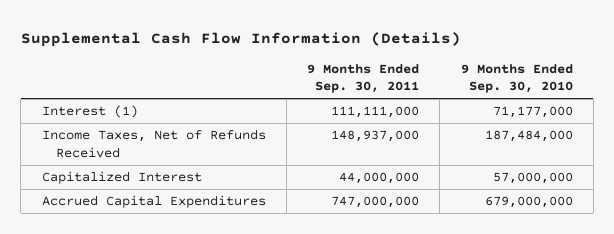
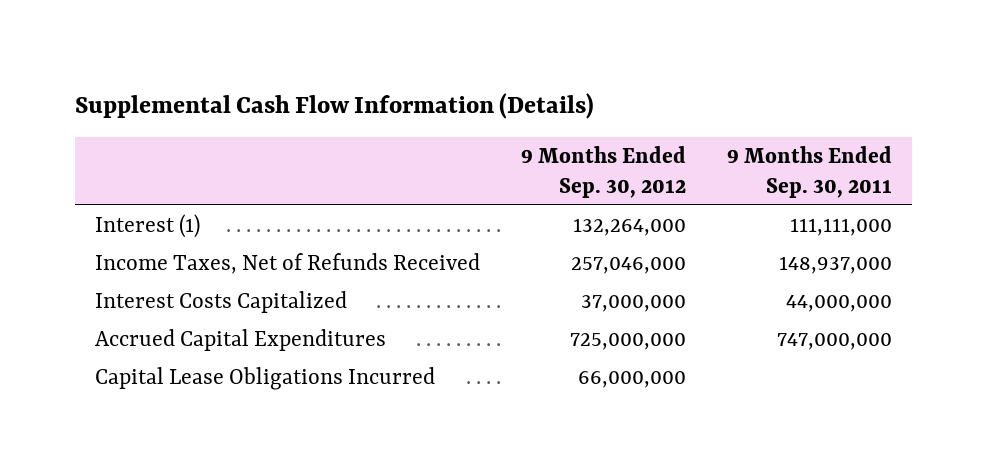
[460,63,573,94] 9 Months Ended Sep. 30, 2010 -> none
none -> [520,146,686,198] 9 Months Ended Sep. 30, 2012
[41,171,202,185] Capitalized Interest -> [95,290,348,313] Interest Costs Capitalized
none -> [95,366,436,390] Capital Lease Obligations Incurred

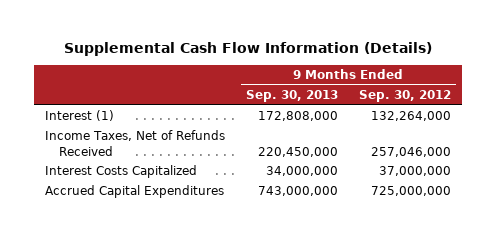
[726,146,892,198] 9 Months Ended Sep. 30, 2011 -> none
none -> [245,90,338,103] Sep. 30, 2013
[95,366,436,390] Capital Lease Obligations Incurred -> none

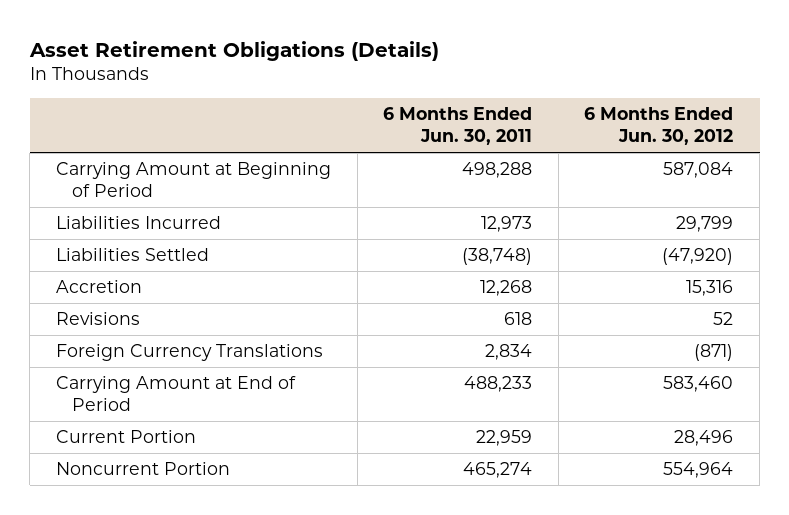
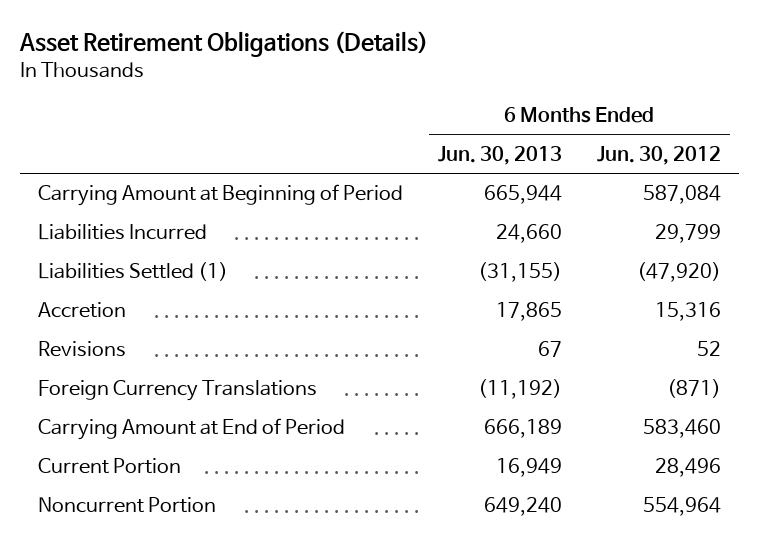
[383,106,533,146] 6 Months Ended Jun. 30, 2011 -> none
none -> [437,146,562,166] Jun. 30, 2013
[55,248,209,262] Liabilities Settled -> [37,262,228,282] Liabilities Settled (1)

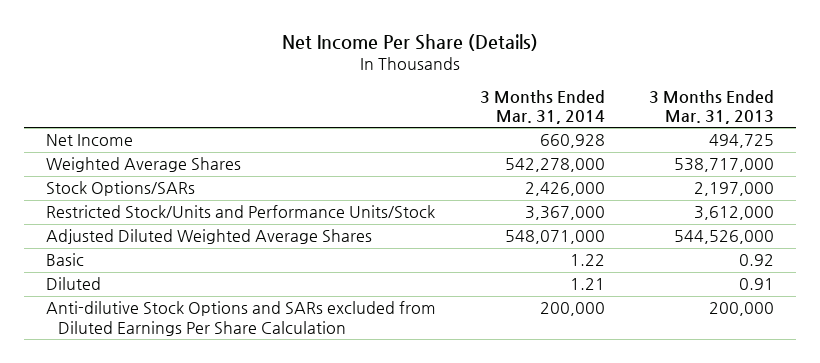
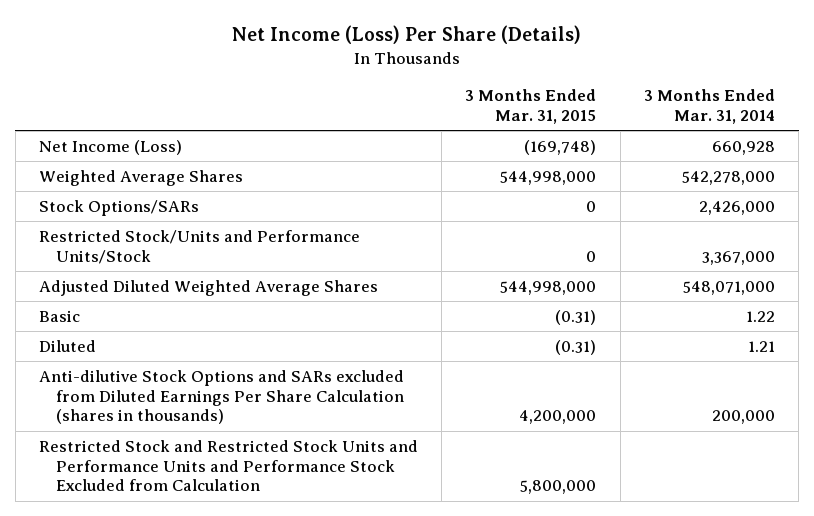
[281,33,538,51] Net Income Per Share (Details) -> [231,25,581,45] Net Income (Loss) Per Share (Details)
[649,89,775,124] 3 Months Ended Mar. 31, 2013 -> none
none -> [465,89,597,125] 3 Months Ended Mar. 31, 2015
[45,134,133,147] Net Income -> [38,139,182,155] Net Income (Loss)
[45,301,436,336] Anti-dilutive Stock Options and SARs excluded from Diluted Earnings Per Share Calculation -> [38,369,404,425] Anti-dilutive Stock Options and SARs excluded from Diluted Earnings Per Share Calculation (shares in thousands)
none -> [38,439,418,492] Restricted Stock and Restricted Stock Units and Performance Units and Performance Stock Excluded from Calculation

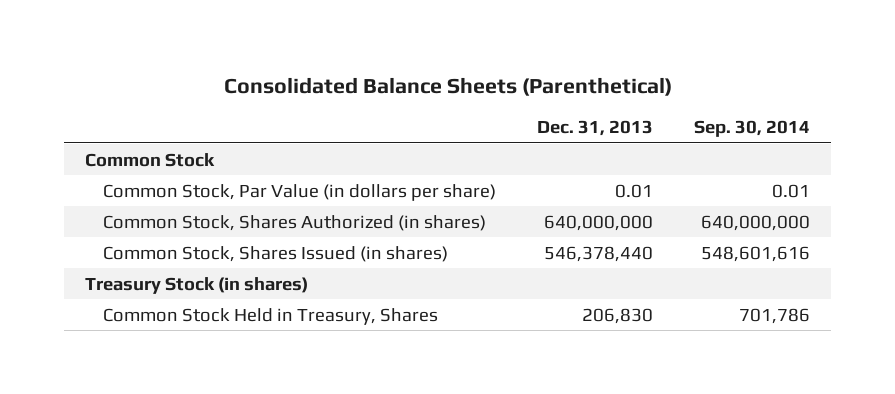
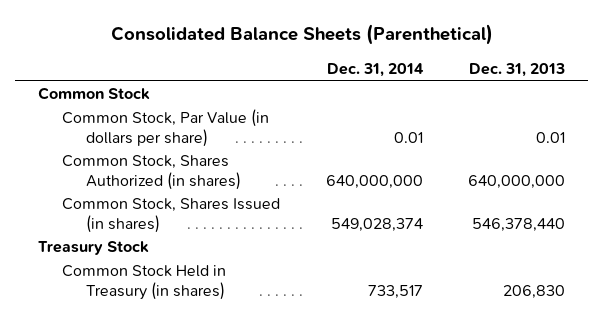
[694,120,811,138] Sep. 30, 2014 -> none
none -> [326,63,424,78] Dec. 31, 2014
[84,276,308,294] Treasury Stock (in shares) -> [38,241,150,256] Treasury Stock
[102,307,438,325] Common Stock Held in Treasury, Shares -> [61,265,226,300] Common Stock Held in Treasury (in shares)

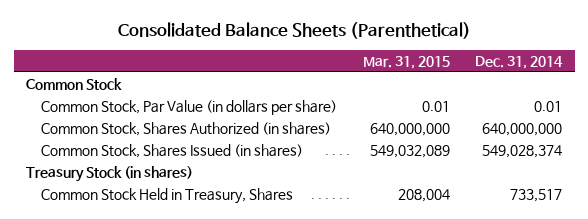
[469,63,566,78] Dec. 31, 2013 -> none
none -> [362,56,450,70] Mar. 31, 2015
[38,241,150,256] Treasury Stock -> [26,166,194,183] Treasury Stock (in shares)
[61,265,226,300] Common Stock Held in Treasury (in shares) -> [41,188,294,205] Common Stock Held in Treasury, Shares

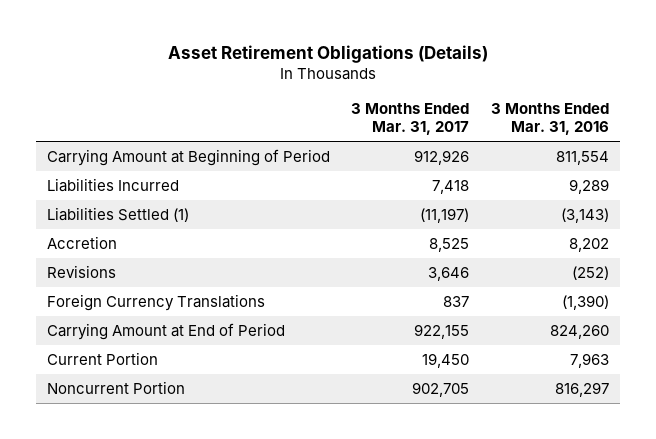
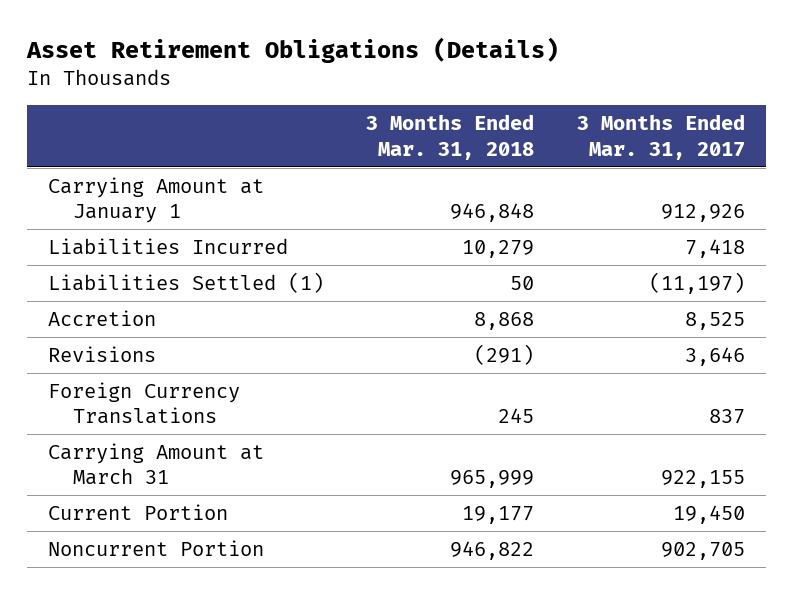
[490,102,609,136] 3 Months Ended Mar. 31, 2016 -> none
none -> [366,114,535,160] 3 Months Ended Mar. 31, 2018
[46,149,330,167] Carrying Amount at Beginning of Period -> [48,177,265,224] Carrying Amount at January 1
[46,323,285,341] Carrying Amount at End of Period -> [48,443,265,486] Carrying Amount at March 31

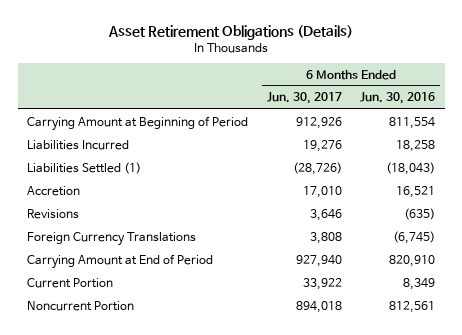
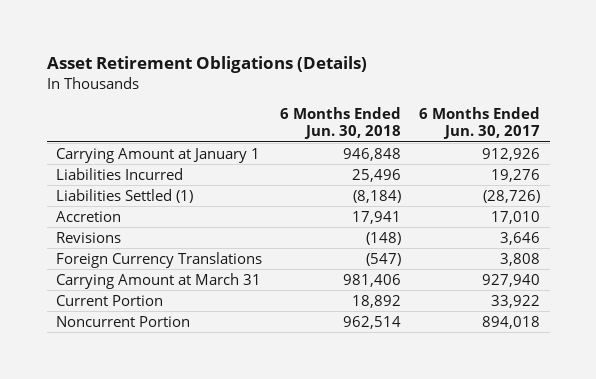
[360,92,436,105] Jun. 30, 2016 -> none
none -> [280,107,402,140] 6 Months Ended Jun. 30, 2018
[27,115,249,131] Carrying Amount at Beginning of Period -> [55,147,260,163] Carrying Amount at January 1
[27,253,214,269] Carrying Amount at End of Period -> [55,272,261,289] Carrying Amount at March 31

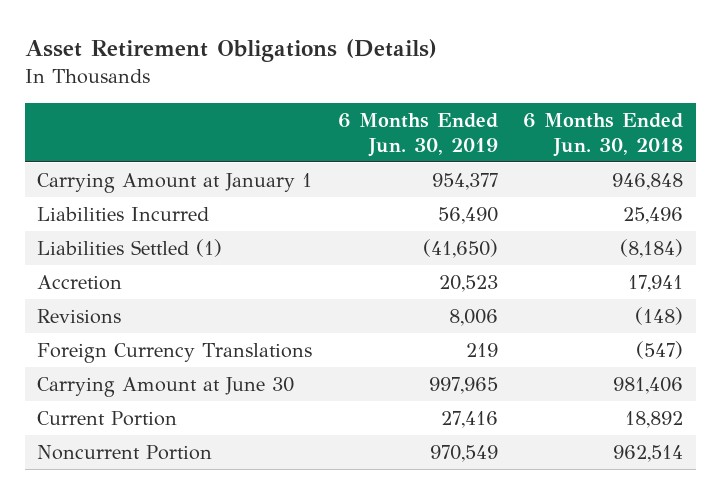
[419,107,541,140] 6 Months Ended Jun. 30, 2017 -> none
none -> [337,112,498,157] 6 Months Ended Jun. 30, 2019
[55,272,261,289] Carrying Amount at March 31 -> [37,376,295,397] Carrying Amount at June 30

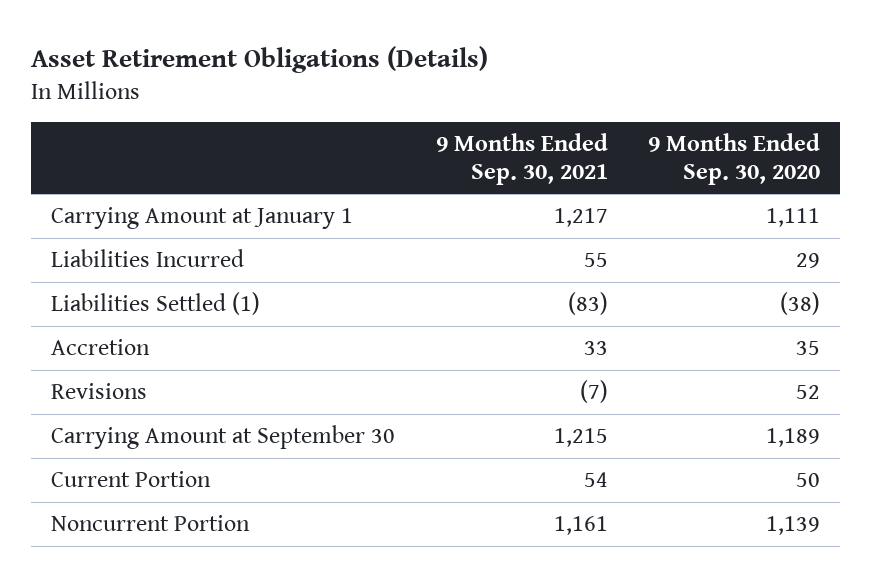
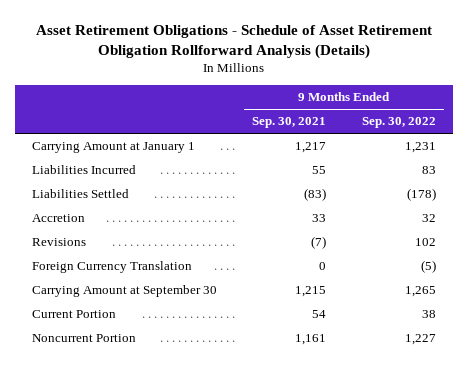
[31,46,489,74] Asset Retirement Obligations (Details) -> [35,24,432,59] Asset Retirement Obligations - Schedule of Asset Retirement Obligation Rollforward Analysis (Details)
[648,133,821,185] 9 Months Ended Sep. 30, 2020 -> none
none -> [361,117,436,129] Sep. 30, 2022
[51,292,261,316] Liabilities Settled (1) -> [32,189,130,199] Liabilities Settled
none -> [32,261,193,274] Foreign Currency Translation

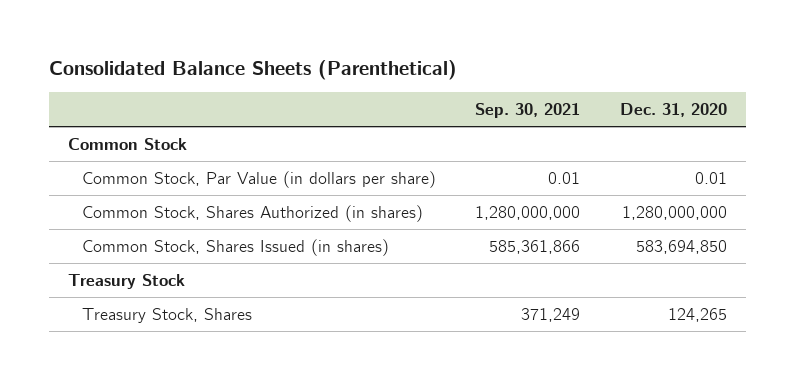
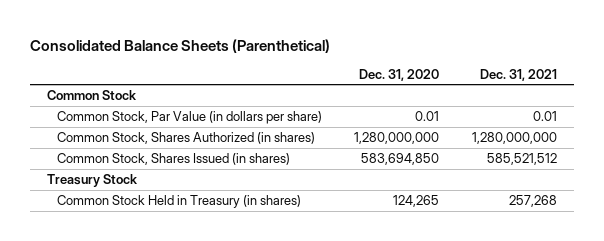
[475,102,581,118] Sep. 30, 2021 -> none
none -> [480,68,558,81] Dec. 31, 2021
[81,307,252,323] Treasury Stock, Shares -> [56,195,301,209] Common Stock Held in Treasury (in shares)

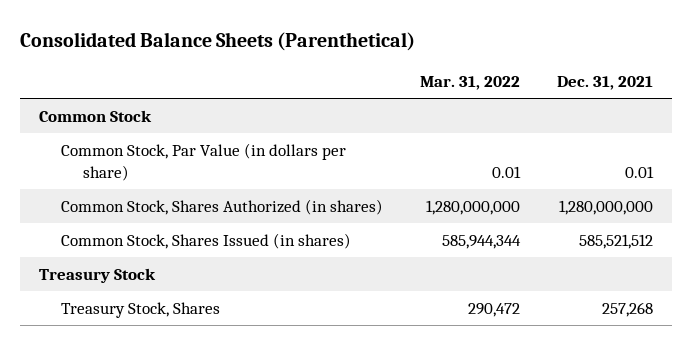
[359,68,440,81] Dec. 31, 2020 -> none
none -> [419,75,520,90] Mar. 31, 2022
[56,195,301,209] Common Stock Held in Treasury (in shares) -> [60,301,220,318] Treasury Stock, Shares

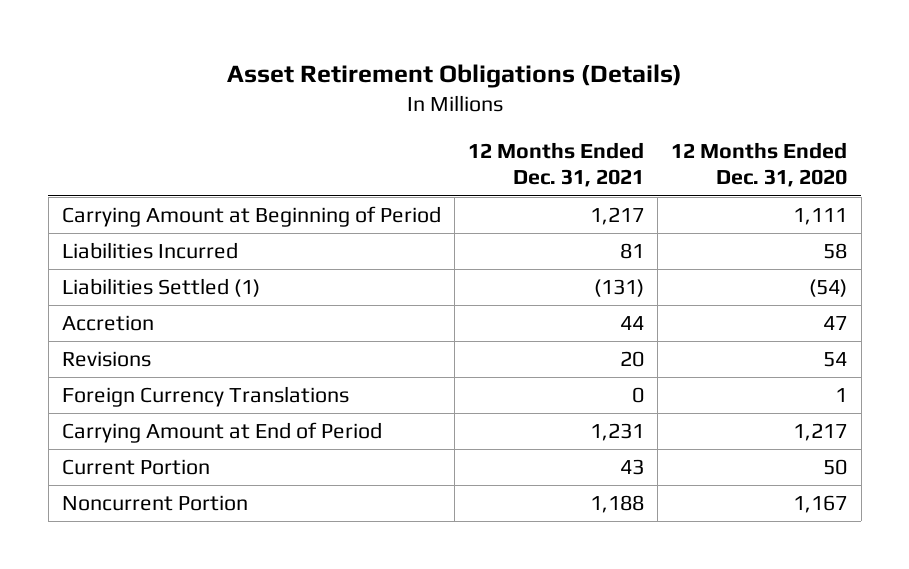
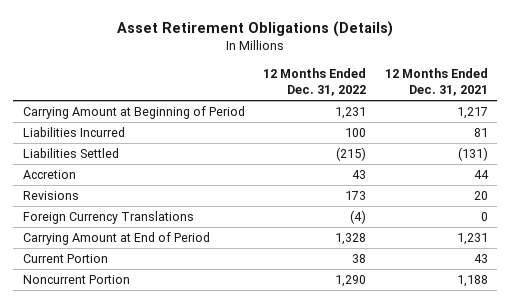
[671,142,848,188] 12 Months Ended Dec. 31, 2020 -> none
none -> [263,68,367,97] 12 Months Ended Dec. 31, 2022
[61,278,260,298] Liabilities Settled (1) -> [22,148,119,159] Liabilities Settled

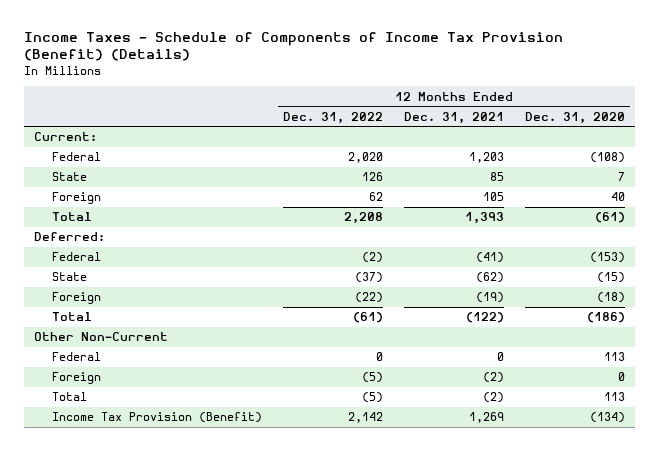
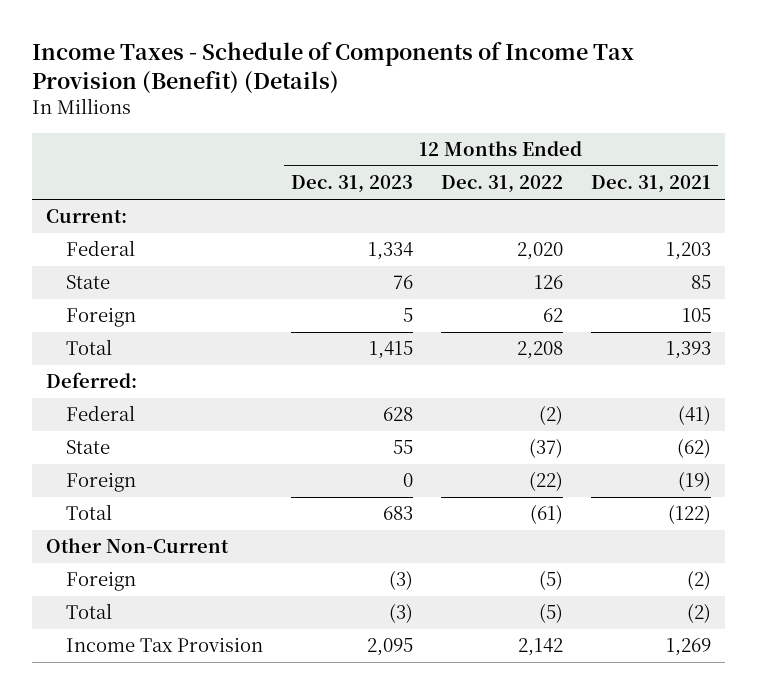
[524,111,625,124] Dec. 31, 2020 -> none
none -> [291,175,414,194] Dec. 31, 2023
[52,352,102,362] Federal -> none
[52,412,263,424] Income Tax Provision (Benefit) -> [66,637,264,653] Income Tax Provision

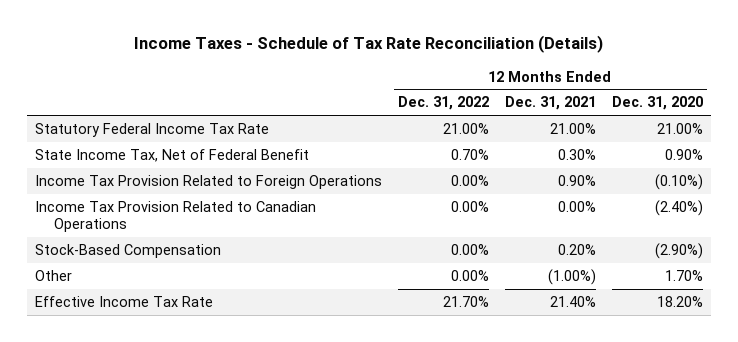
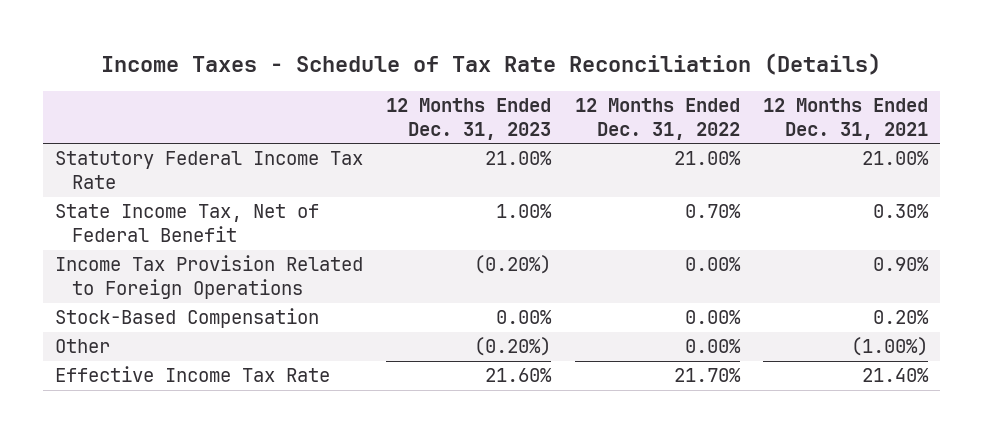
[611,96,703,111] Dec. 31, 2020 -> none
none -> [386,97,552,140] 12 Months Ended Dec. 31, 2023
[35,200,317,233] Income Tax Provision Related to Canadian Operations -> none

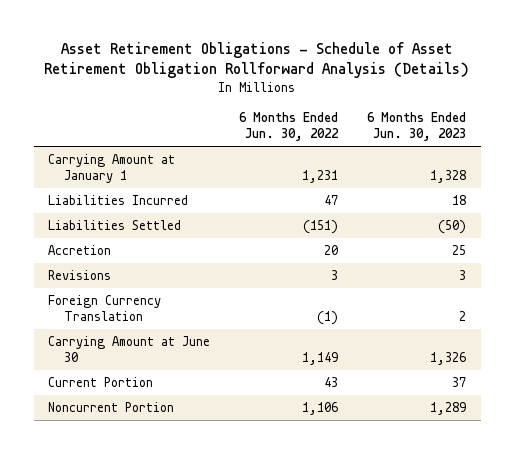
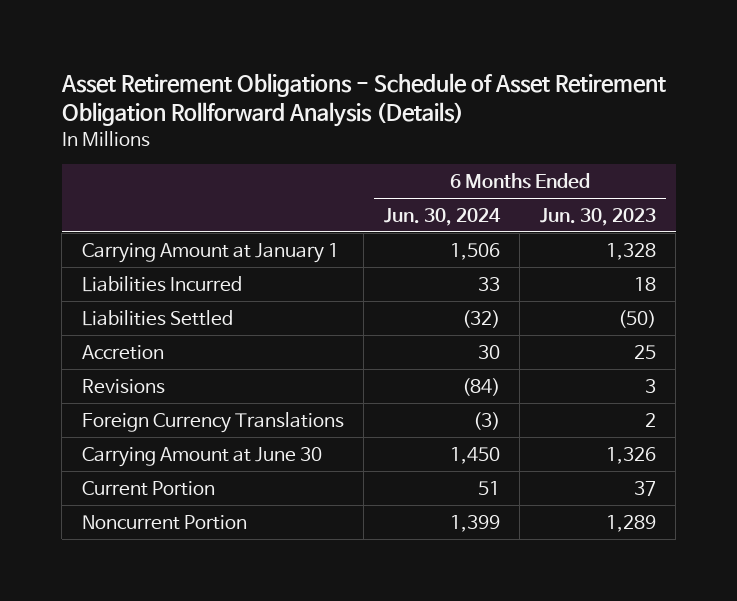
[239,112,340,142] 6 Months Ended Jun. 30, 2022 -> none
none -> [383,207,501,226] Jun. 30, 2024
[48,295,162,322] Foreign Currency Translation -> [81,411,344,433] Foreign Currency Translations

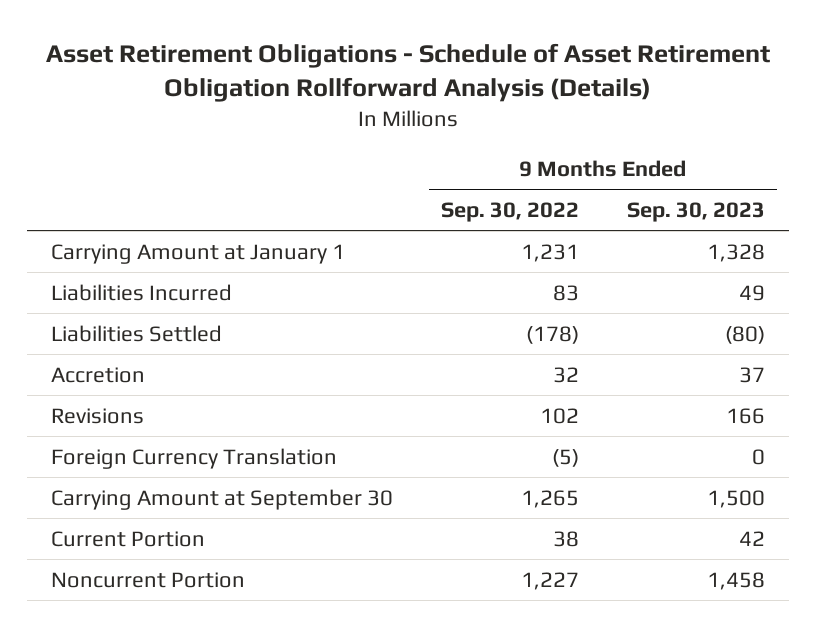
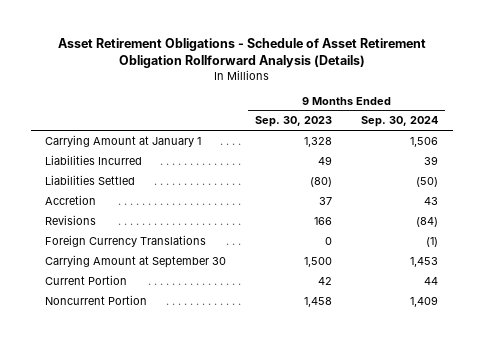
[441,202,580,223] Sep. 30, 2022 -> none
none -> [361,116,439,128] Sep. 30, 2024
[51,447,338,469] Foreign Currency Translation -> [45,234,207,247] Foreign Currency Translations

